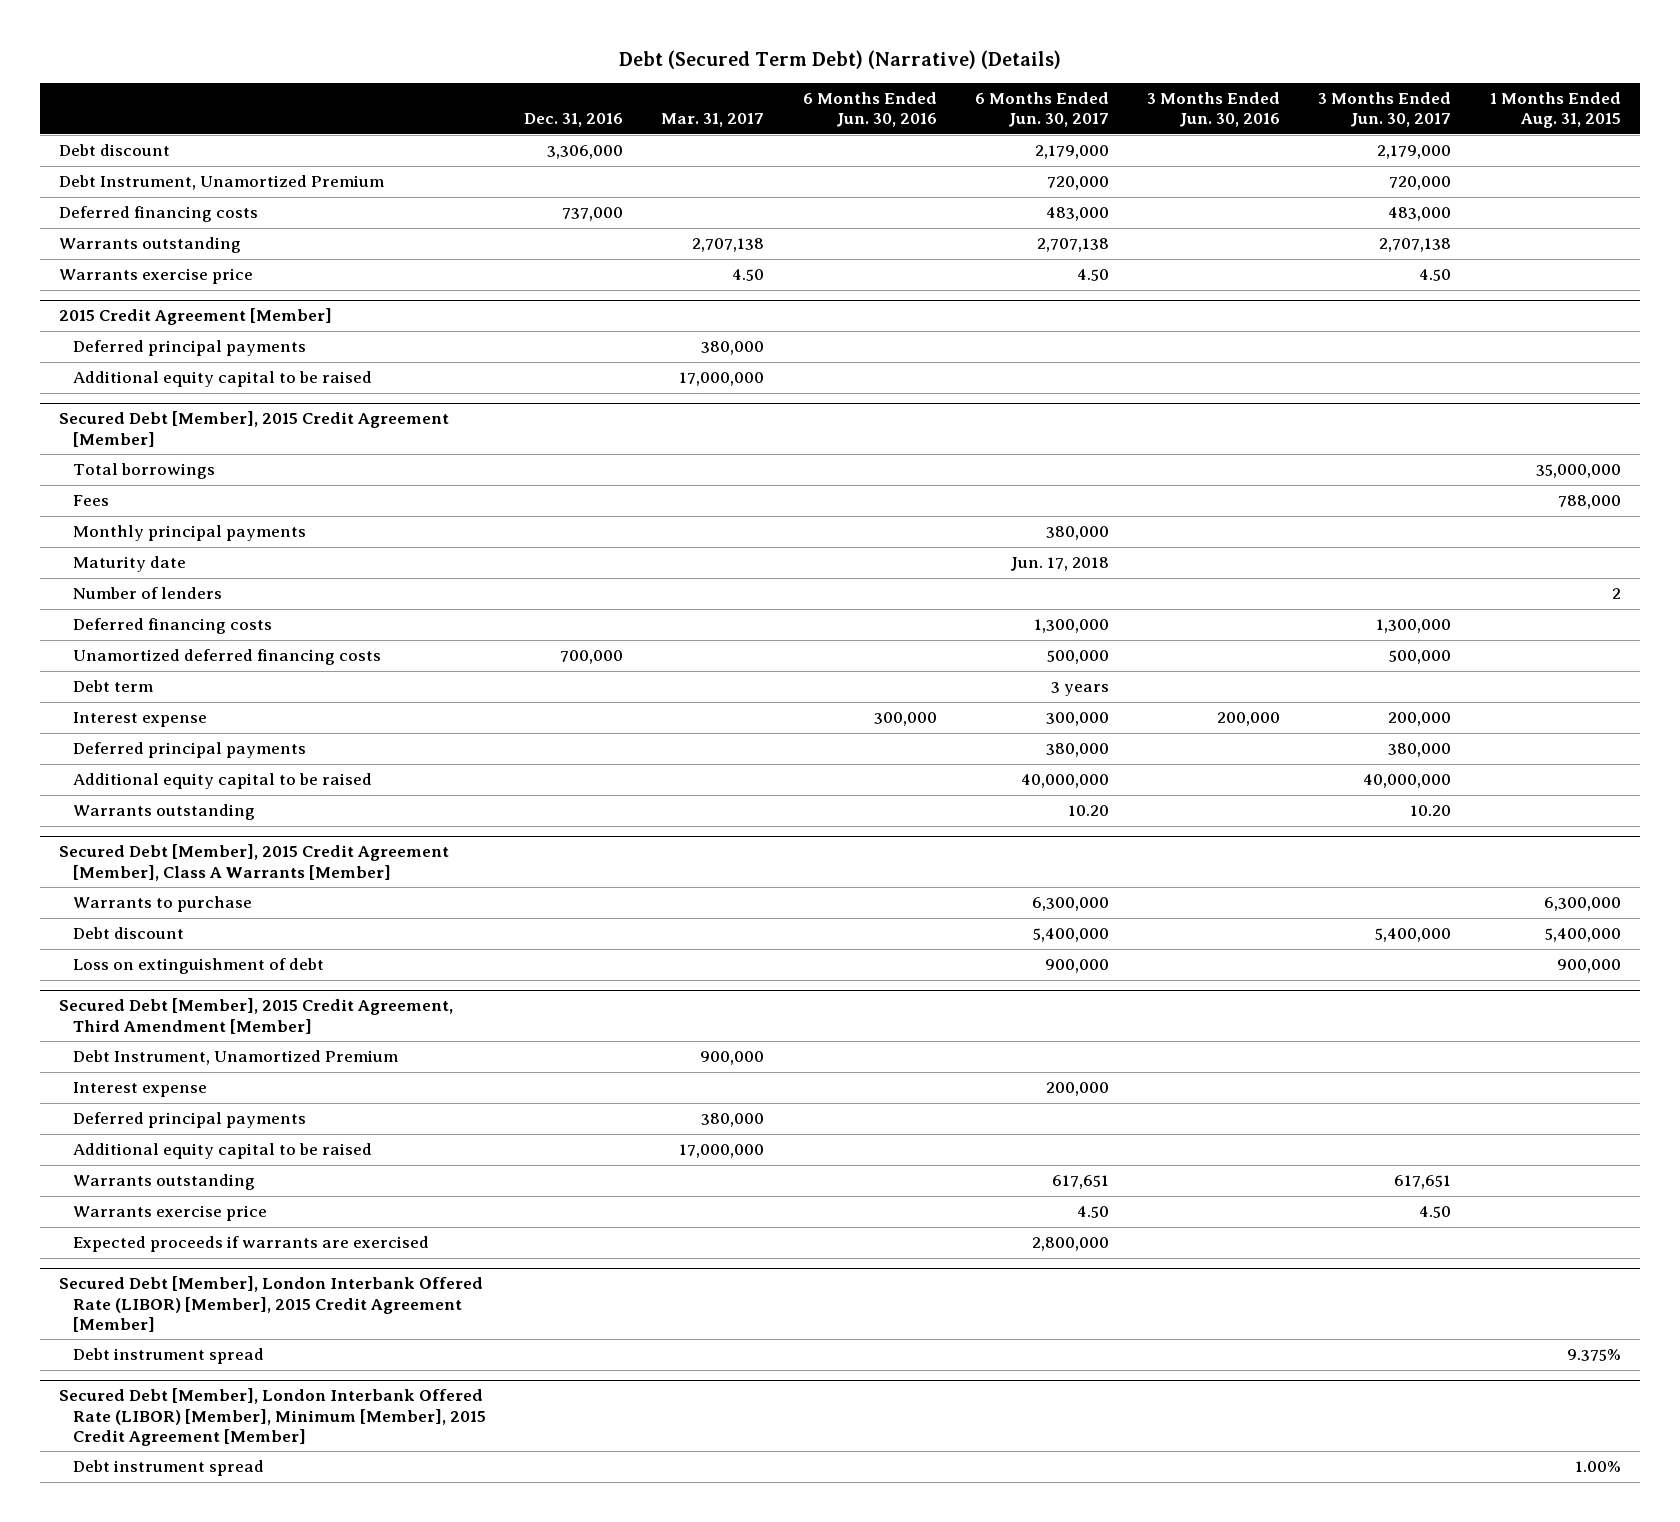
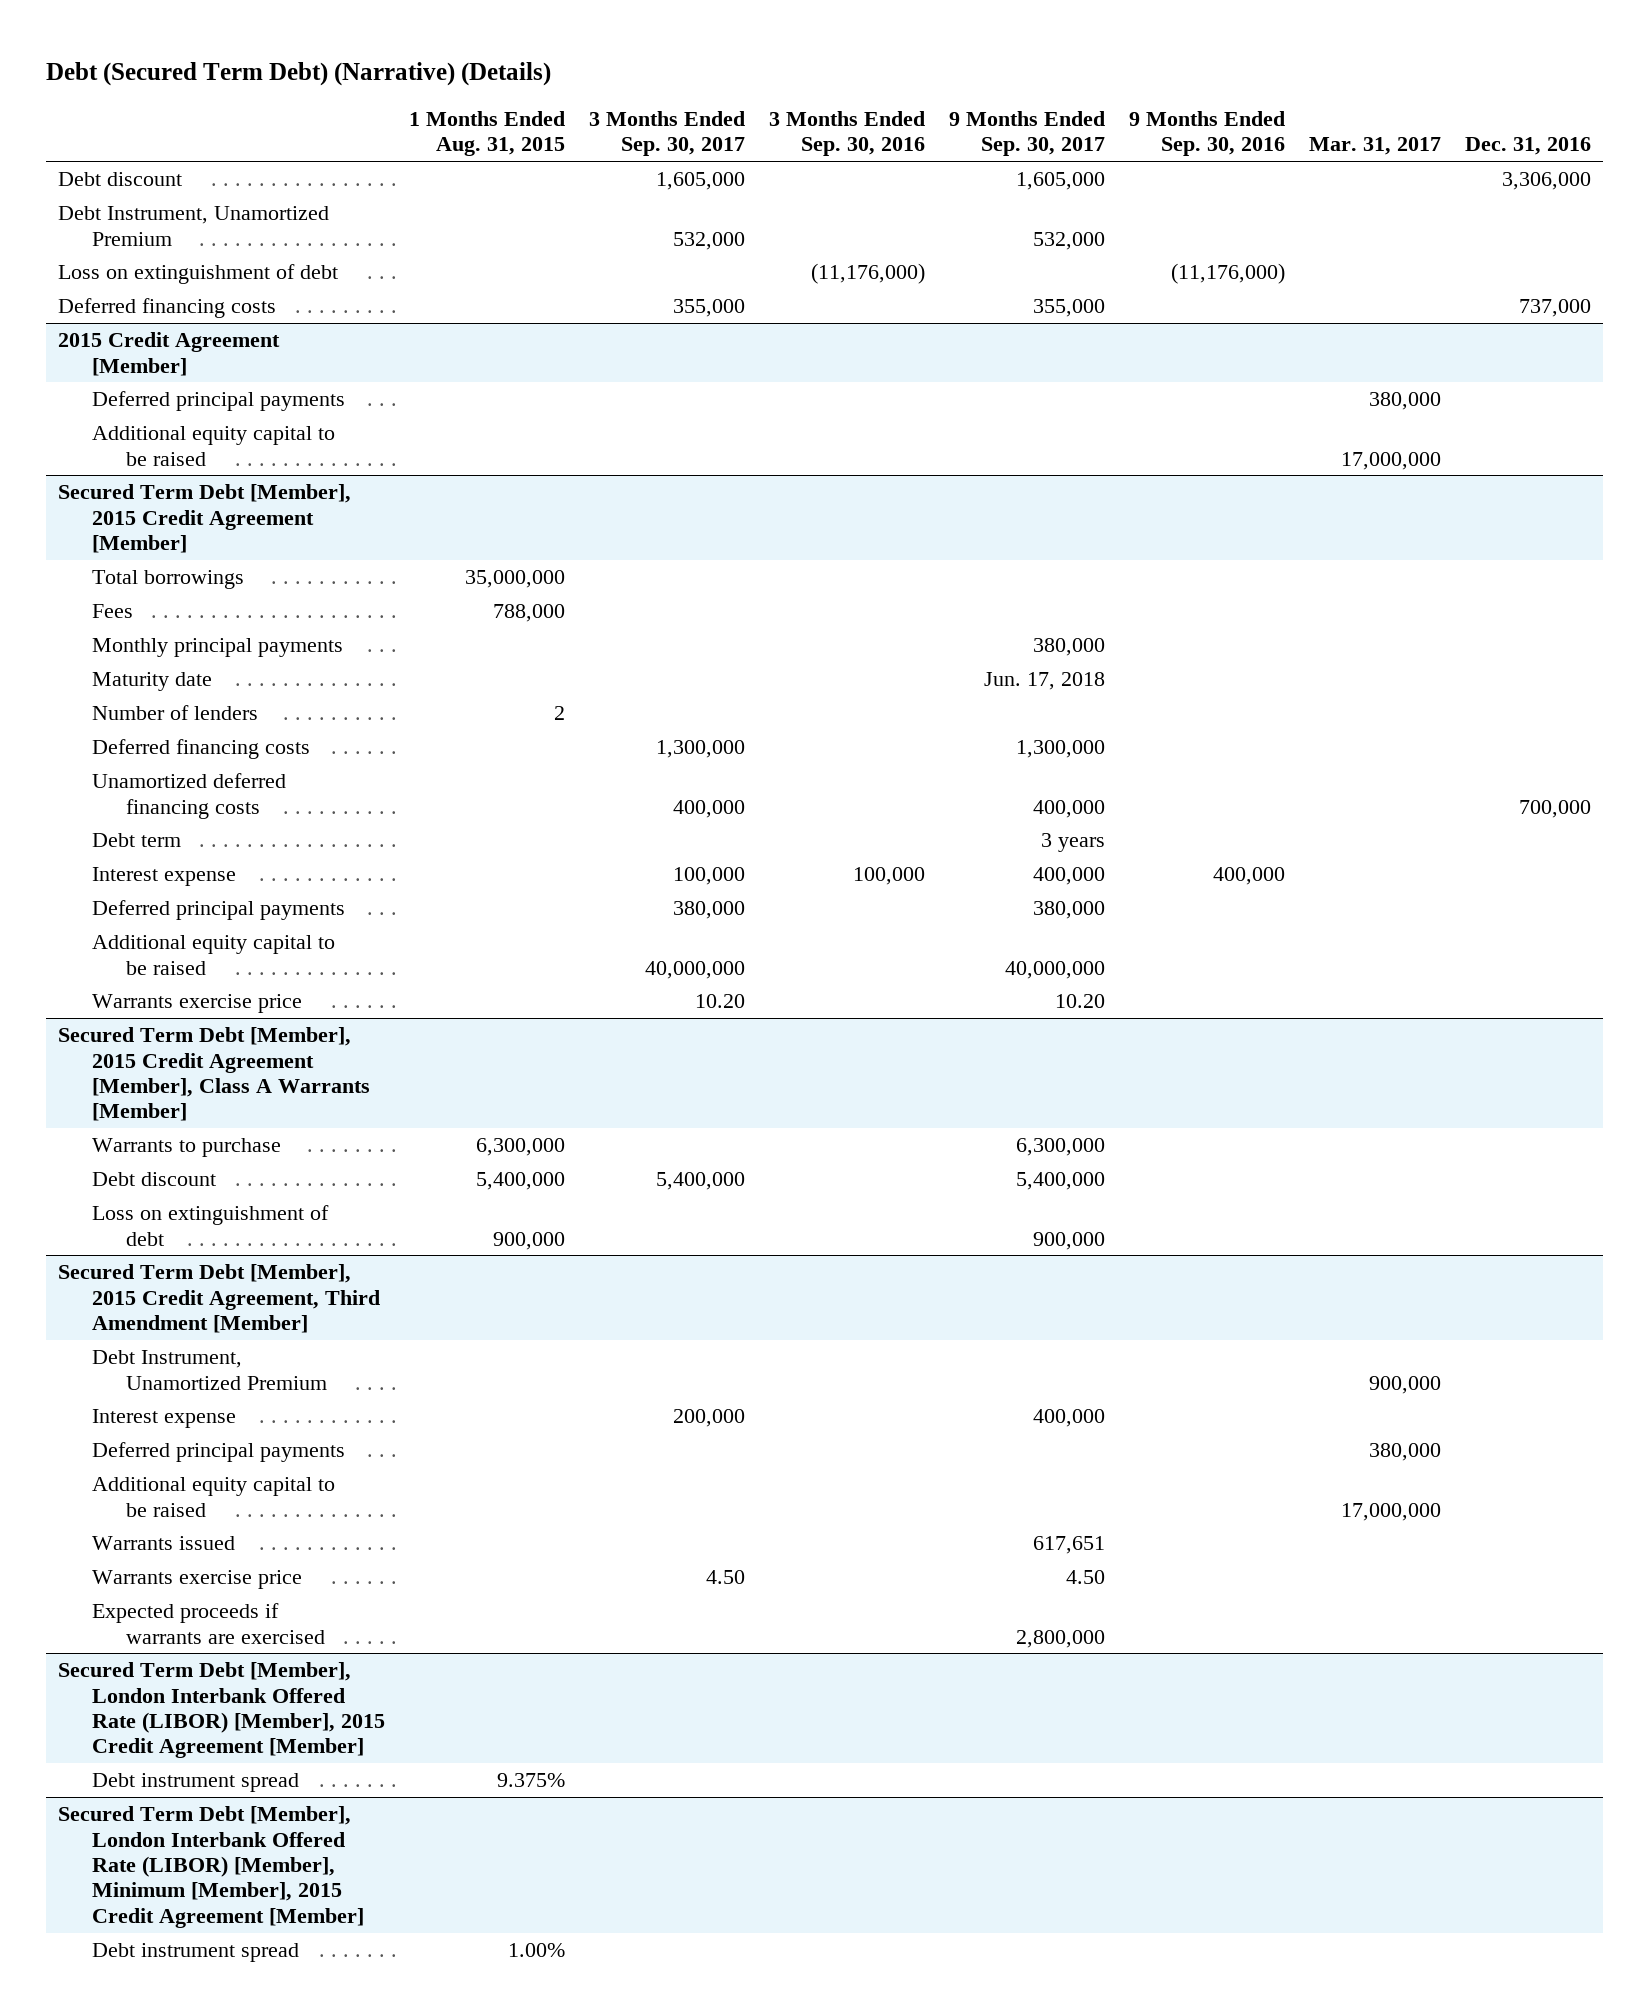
[802,92,937,128] 6 Months Ended Jun. 30, 2016 -> none
[974,92,1109,128] 6 Months Ended Jun. 30, 2017 -> none
[1147,92,1281,128] 3 Months Ended Jun. 30, 2016 -> none
[1318,92,1452,128] 3 Months Ended Jun. 30, 2017 -> none
none -> [588,110,745,157] 3 Months Ended Sep. 30, 2017
none -> [768,110,925,157] 3 Months Ended Sep. 30, 2016
none -> [949,110,1106,157] 9 Months Ended Sep. 30, 2017
none -> [1129,110,1286,157] 9 Months Ended Sep. 30, 2016
none -> [57,264,338,285] Loss on extinguishment of debt
[59,237,242,254] Warrants outstanding -> none
[59,268,254,285] Warrants exercise price -> none
[59,411,450,447] Secured Debt [Member], 2015 Credit Agreement [Member] -> [57,484,351,553] Secured Term Debt [Member], 2015 Credit Agreement [Member]
[72,804,255,821] Warrants outstanding -> none
none -> [91,994,302,1014] Warrants exercise price
[59,844,450,881] Secured Debt [Member], 2015 Credit Agreement [Member], Class A Warrants [Member] -> [57,1027,370,1122] Secured Term Debt [Member], 2015 Credit Agreement [Member], Class A Warrants [Member]
[59,998,454,1034] Secured Debt [Member], 2015 Credit Agreement, Third Amendment [Member] -> [57,1264,380,1333] Secured Term Debt [Member], 2015 Credit Agreement, Third Amendment [Member]
[72,1174,255,1191] Warrants outstanding -> none
none -> [91,1536,235,1551] Warrants issued
[59,1276,484,1332] Secured Debt [Member], London Interbank Offered Rate (LIBOR) [Member], 2015 Credit Agreement [Member] -> [57,1662,385,1759] Secured Term Debt [Member], London Interbank Offered Rate (LIBOR) [Member], 2015 Credit Agreement [Member]
[59,1388,486,1446] Secured Debt [Member], London Interbank Offered Rate (LIBOR) [Member], Minimum [Member], 2015 Credit Agreement [Member] -> [57,1806,364,1928] Secured Term Debt [Member], London Interbank Offered Rate (LIBOR) [Member], Minimum [Member], 2015 Credit Agreement [Member]

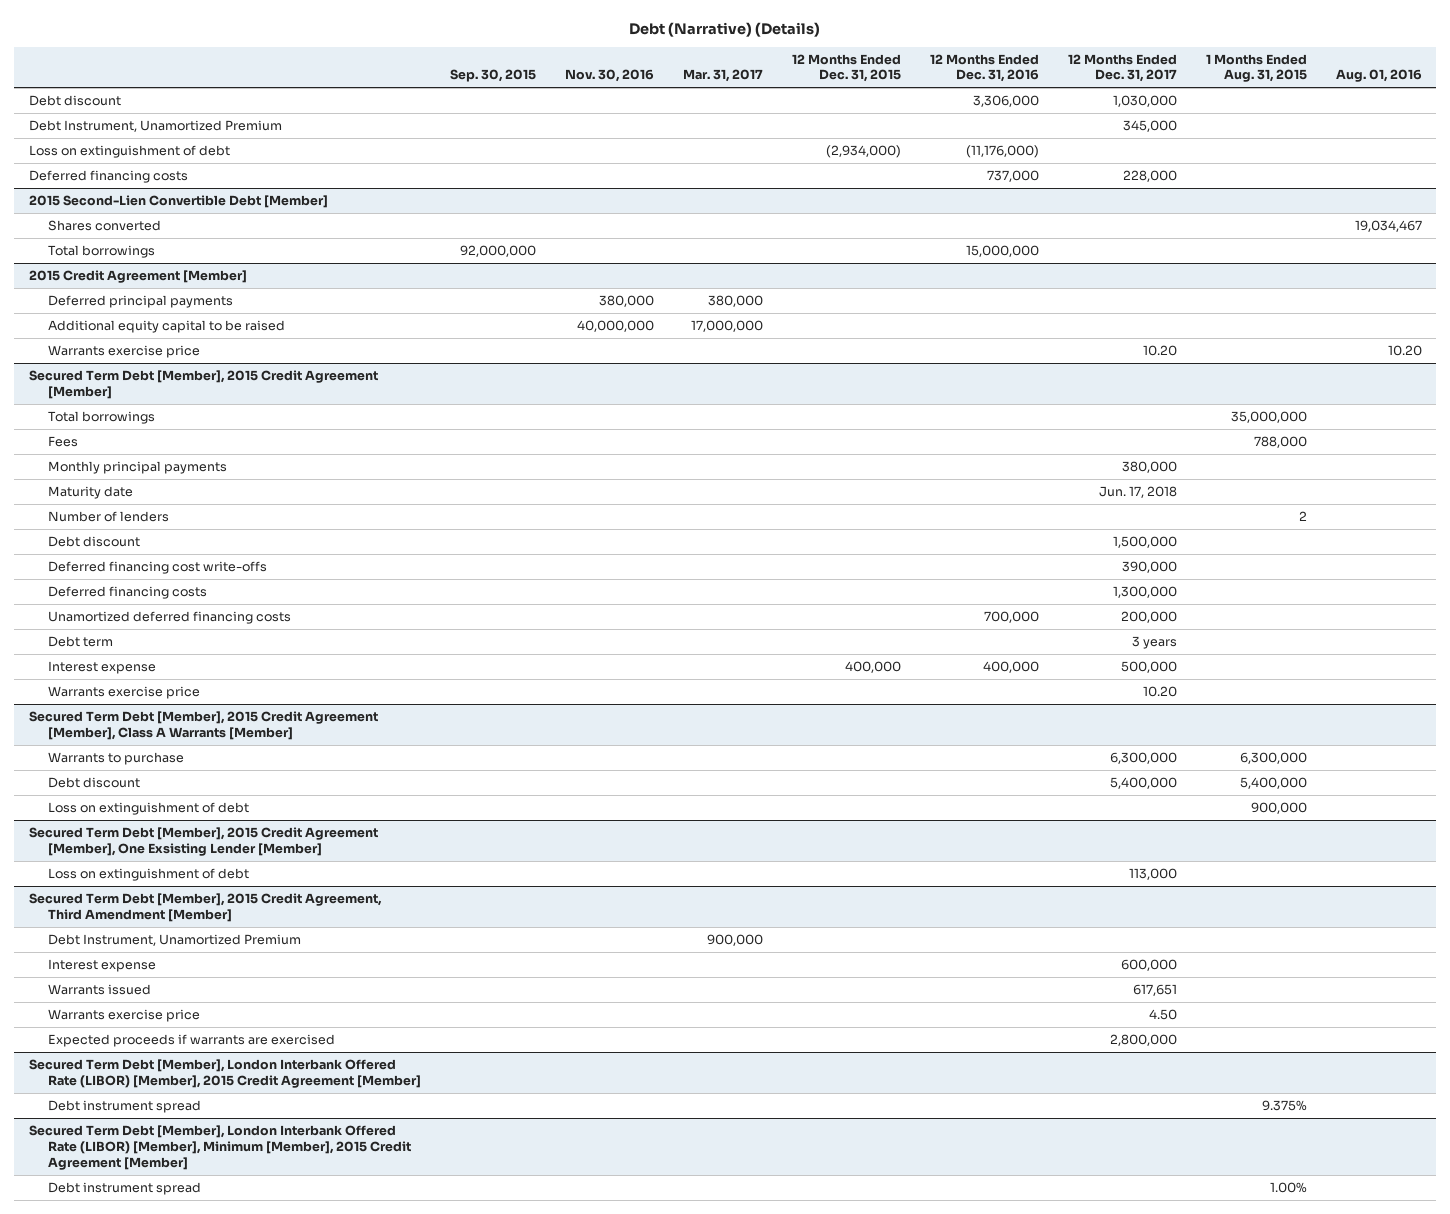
[45,61,551,86] Debt (Secured Term Debt) (Narrative) (Details) -> [629,21,821,37] Debt (Narrative) (Details)
[588,110,745,157] 3 Months Ended Sep. 30, 2017 -> none
[768,110,925,157] 3 Months Ended Sep. 30, 2016 -> none
[949,110,1106,157] 9 Months Ended Sep. 30, 2017 -> none
[1129,110,1286,157] 9 Months Ended Sep. 30, 2016 -> none
[1465,137,1592,156] Dec. 31, 2016 -> none
none -> [450,69,537,83] Sep. 30, 2015
none -> [565,69,655,83] Nov. 30, 2016
none -> [791,53,901,83] 12 Months Ended Dec. 31, 2015
none -> [929,53,1039,83] 12 Months Ended Dec. 31, 2016
none -> [1067,53,1177,83] 12 Months Ended Dec. 31, 2017
none -> [1335,69,1422,83] Aug. 01, 2016
none -> [28,195,328,209] 2015 Second-Lien Convertible Debt [Member]
none -> [48,220,162,232] Shares converted
none -> [48,245,156,259] Total borrowings
none -> [48,345,201,359] Warrants exercise price
none -> [48,536,141,548] Debt discount
none -> [48,561,268,575] Deferred financing cost write-offs
[91,900,345,921] Deferred principal payments -> none
[91,935,335,975] Additional equity capital to be raised -> none
none -> [28,827,378,856] Secured Term Debt [Member], 2015 Credit Agreement [Member], One Exsisting Lender [Member]
none -> [48,868,250,882] Loss on extinguishment of debt
[91,1442,345,1463] Deferred principal payments -> none
[91,1477,335,1517] Additional equity capital to be raised -> none

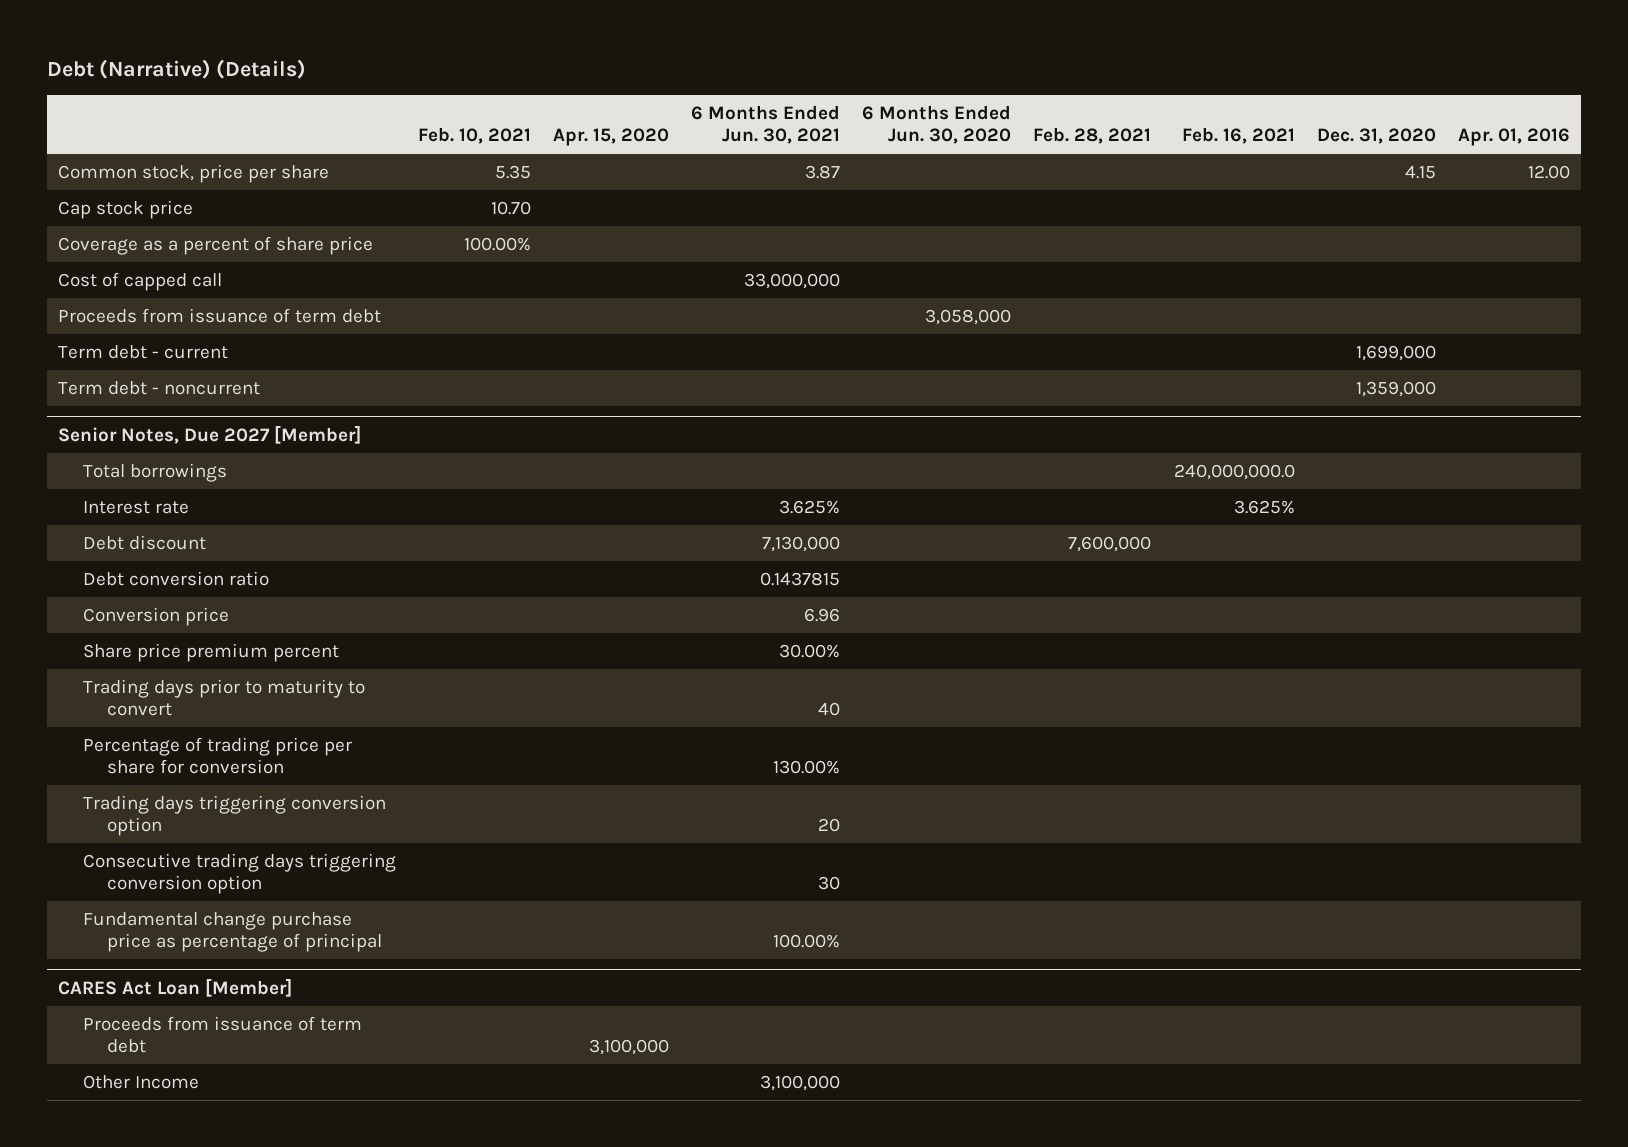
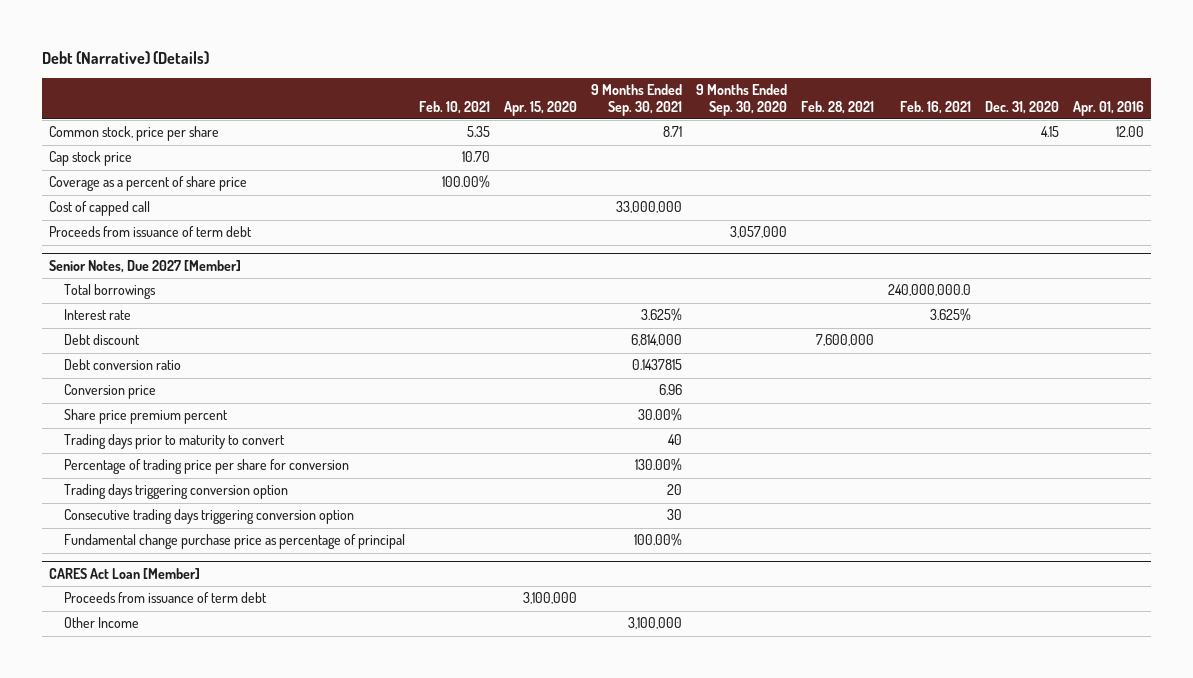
[691,105,841,145] 6 Months Ended Jun. 30, 2021 -> none
[862,105,1012,145] 6 Months Ended Jun. 30, 2020 -> none
none -> [591,83,683,116] 9 Months Ended Sep. 30, 2021
none -> [696,83,788,116] 9 Months Ended Sep. 30, 2020
[58,344,229,359] Term debt - current -> none
[58,380,261,395] Term debt - noncurrent -> none

